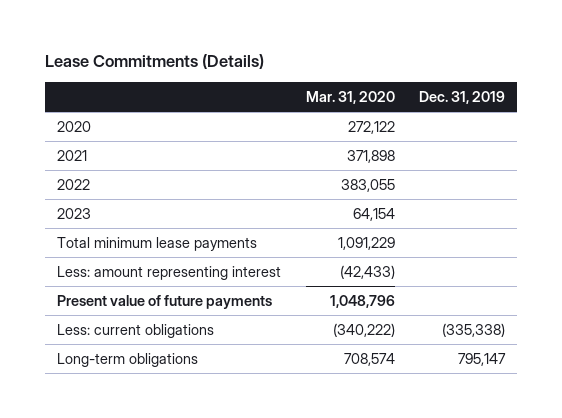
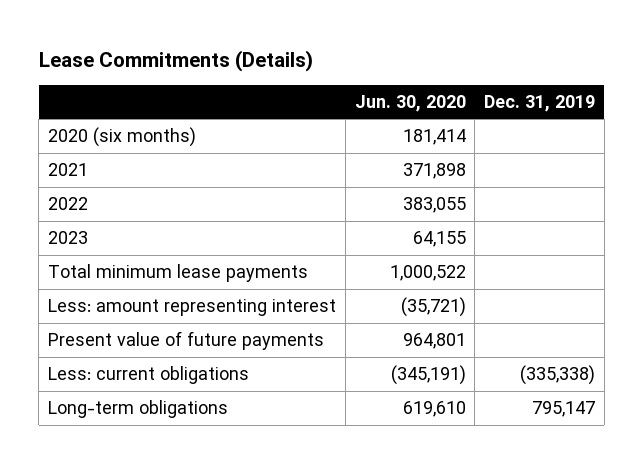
[305,90,395,104] Mar. 31, 2020 -> none
none -> [354,94,466,112] Jun. 30, 2020
[57,120,92,132] 2020 -> [48,127,197,148] 2020 (six months)

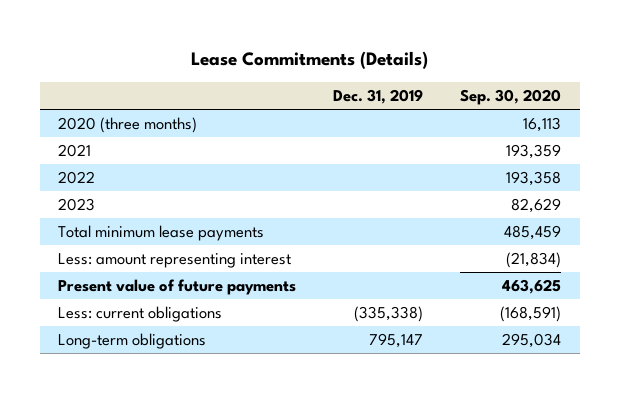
[354,94,466,112] Jun. 30, 2020 -> none
none -> [460,88,562,105] Sep. 30, 2020
[48,127,197,148] 2020 (six months) -> [58,117,198,134] 2020 (three months)

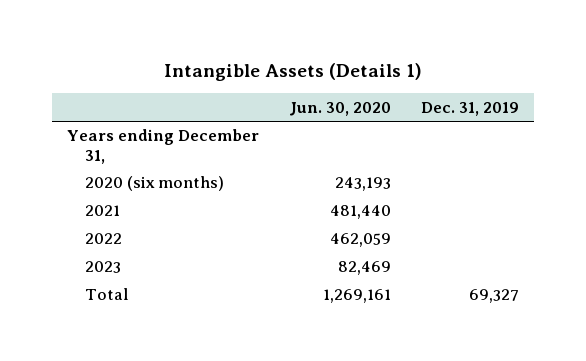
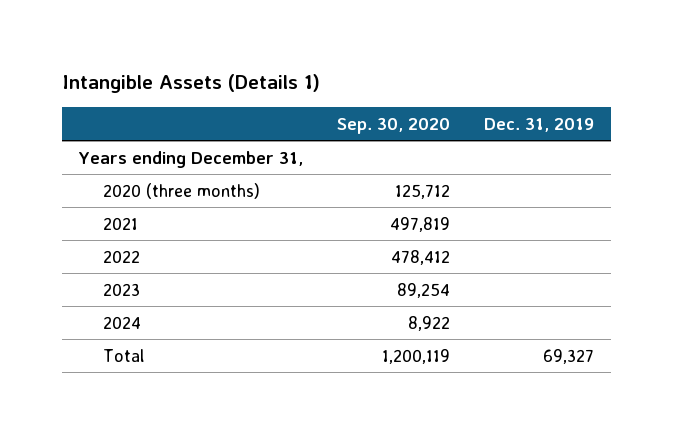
[288,101,391,116] Jun. 30, 2020 -> none
none -> [337,117,451,134] Sep. 30, 2020
[85,176,225,192] 2020 (six months) -> [103,182,261,199] 2020 (three months)
none -> [103,315,142,329] 2024

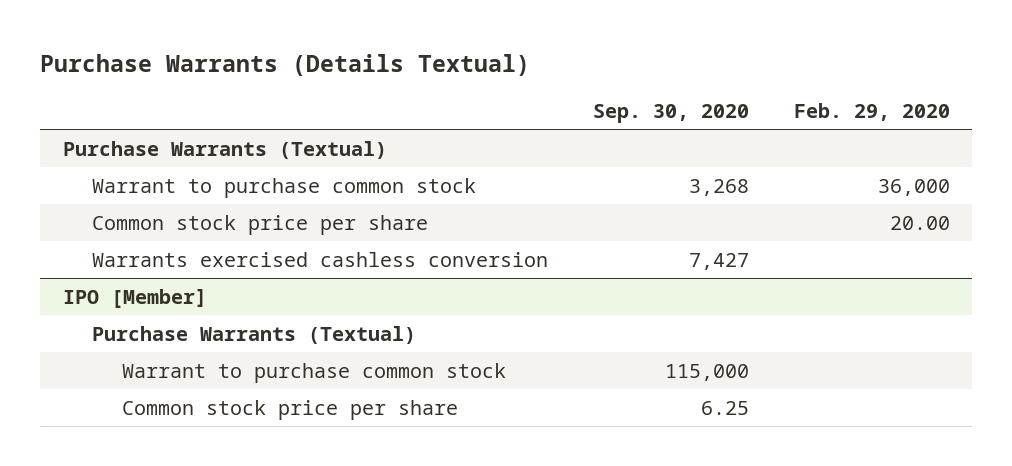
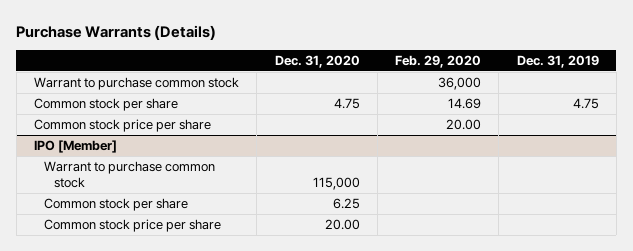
[40,53,531,76] Purchase Warrants (Details Textual) -> [16,24,217,40] Purchase Warrants (Details)
[592,103,749,123] Sep. 30, 2020 -> none
none -> [274,55,360,69] Dec. 31, 2020
none -> [516,55,599,69] Dec. 31, 2019
[62,140,387,159] Purchase Warrants (Textual) -> none
none -> [34,98,179,112] Common stock per share
[92,251,549,267] Warrants exercised cashless conversion -> none
[92,325,417,344] Purchase Warrants (Textual) -> none
none -> [44,198,189,212] Common stock per share

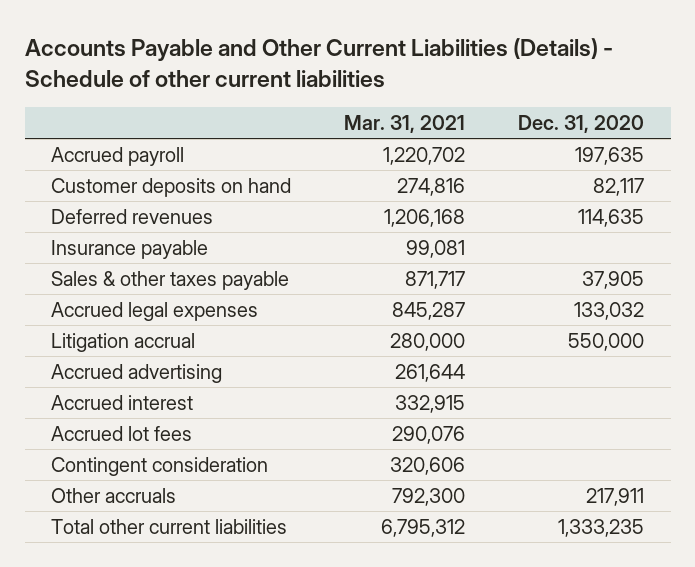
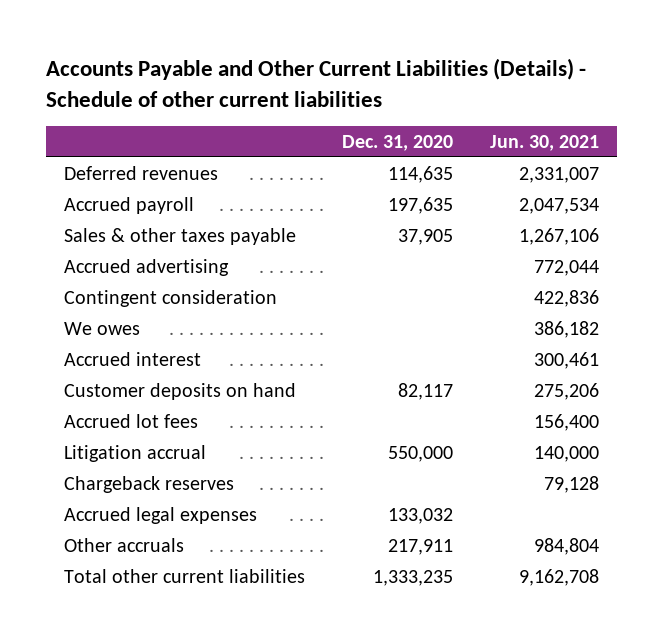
[344,115,466,134] Mar. 31, 2021 -> none
none -> [489,134,599,151] Jun. 30, 2021
[51,239,209,259] Insurance payable -> none
[51,146,185,166] Accrued payroll -> [64,196,195,214] Accrued payroll
[51,456,269,476] Contingent consideration -> [64,289,278,307] Contingent consideration
none -> [64,321,141,335] We owes
[51,177,292,197] Customer deposits on hand -> [64,382,297,400] Customer deposits on hand
[51,332,196,352] Litigation accrual -> [64,444,207,462] Litigation accrual
none -> [64,475,235,493] Chargeback reserves
[51,301,259,321] Accrued legal expenses -> [64,506,258,524] Accrued legal expenses

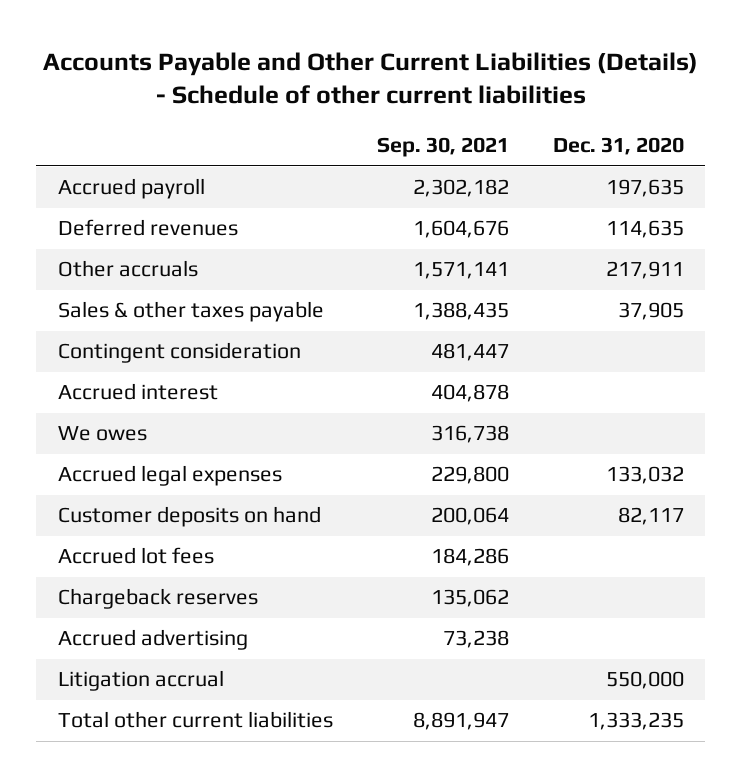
[489,134,599,151] Jun. 30, 2021 -> none
none -> [376,137,509,158] Sep. 30, 2021
[64,165,219,180] Deferred revenues -> [57,219,238,237] Deferred revenues
[64,537,185,552] Other accruals -> [57,260,198,278] Other accruals
[64,321,141,335] We owes -> [57,426,147,442] We owes
[64,506,258,524] Accrued legal expenses -> [57,465,282,487] Accrued legal expenses
[64,258,230,276] Accrued advertising -> [57,629,248,651] Accrued advertising
[64,444,207,462] Litigation accrual -> [57,670,224,692] Litigation accrual

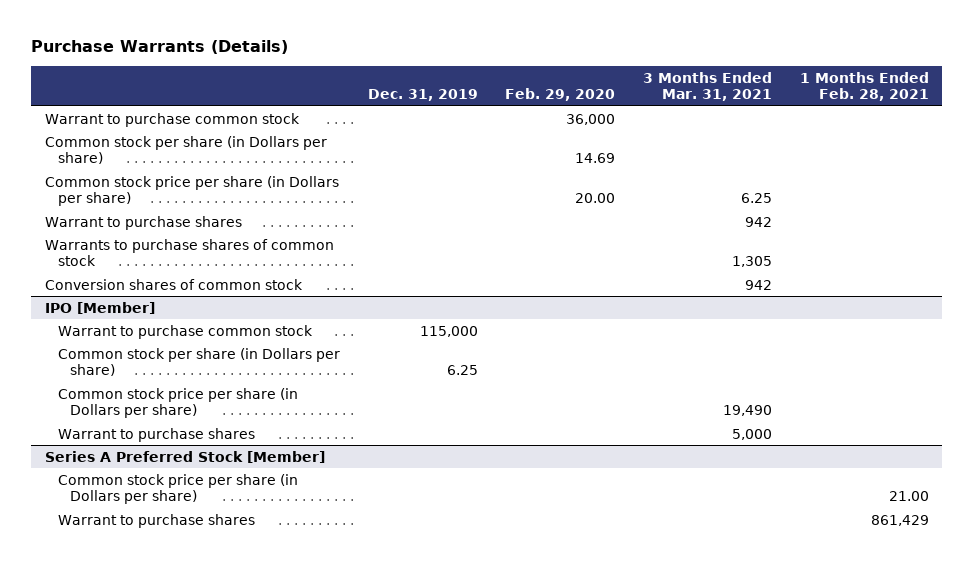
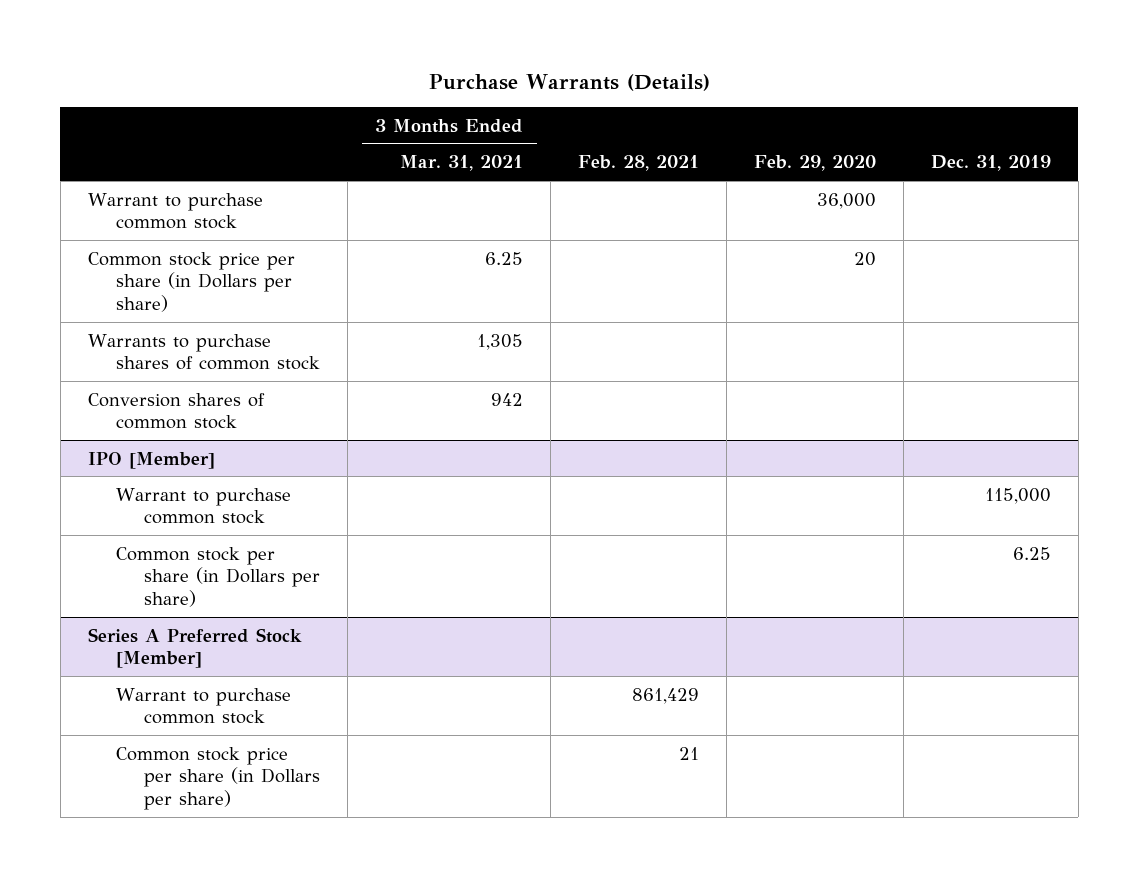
[799,71,929,101] 1 Months Ended Feb. 28, 2021 -> none
none -> [578,155,700,172] Feb. 28, 2021
[45,135,328,164] Common stock per share (in Dollars per share) -> none
[45,215,243,230] Warrant to purchase shares -> none
[575,192,616,203] 20.00 -> [854,251,877,266] 20
[57,387,298,418] Common stock price per share (in Dollars per share) -> none
[57,427,255,442] Warrant to purchase shares -> none
none -> [116,687,292,725] Warrant to purchase common stock
[57,513,255,528] Warrant to purchase shares -> none

